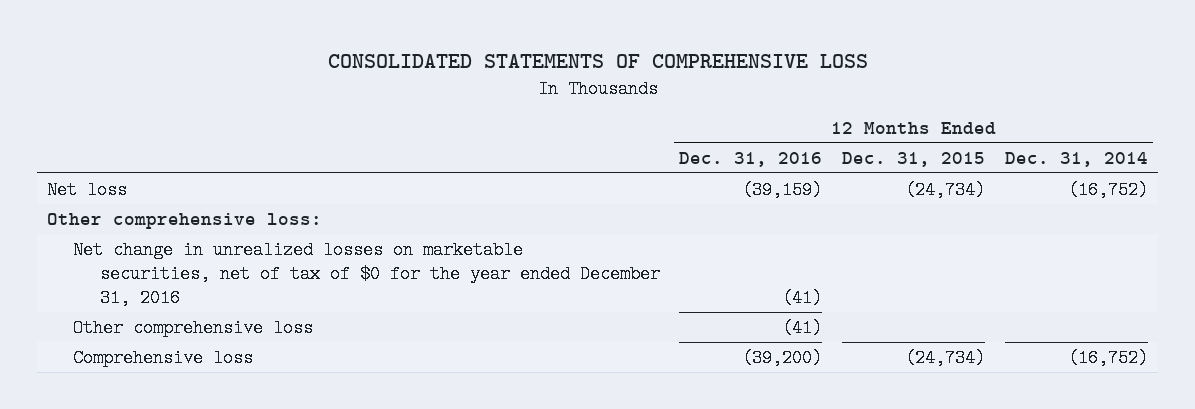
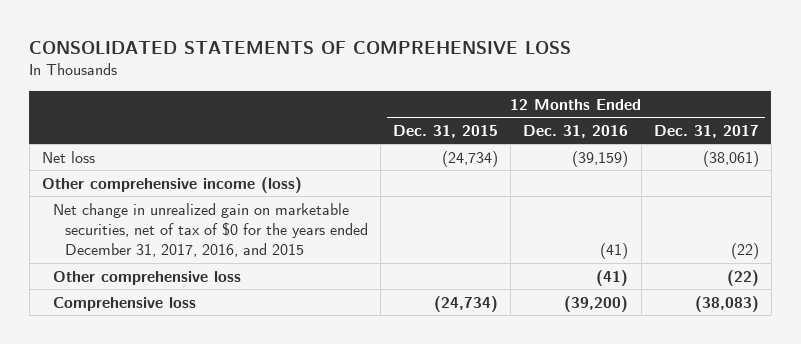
[1004,151,1148,167] Dec. 31, 2014 -> none
none -> [653,124,759,138] Dec. 31, 2017
[47,212,323,229] Other comprehensive loss: -> [41,176,302,193] Other comprehensive income (loss)
[73,240,660,307] Net change in unrealized losses on marketable securities, net of tax of $0 for the year ended December 31, 2016 -> [53,202,368,257] Net change in unrealized gain on marketable securities, net of tax of $0 for the years ended December 31, 2017, 2016, and 2015

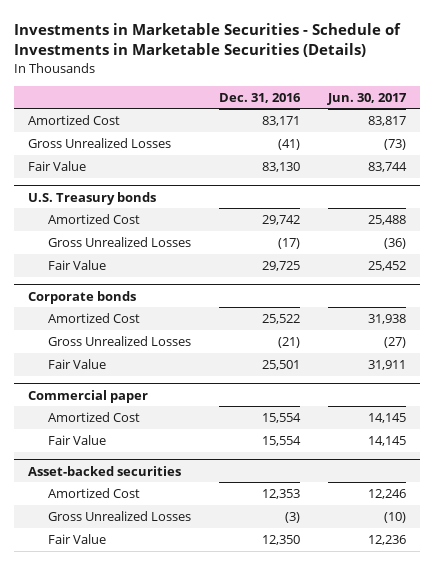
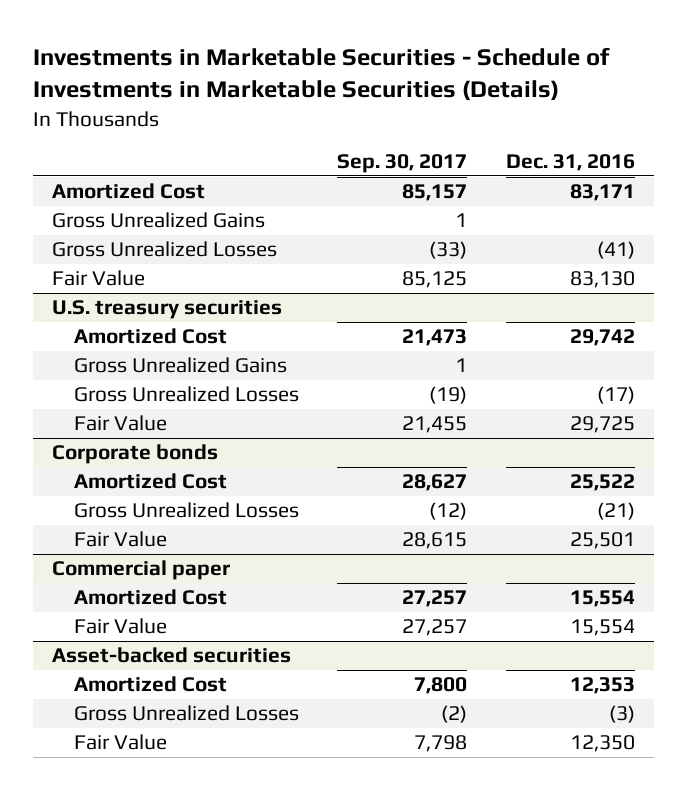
[326,92,407,105] Jun. 30, 2017 -> none
none -> [337,153,468,173] Sep. 30, 2017
none -> [51,212,265,229] Gross Unrealized Gains
[28,191,157,205] U.S. Treasury bonds -> [51,300,282,320] U.S. treasury securities
none -> [74,357,288,374] Gross Unrealized Gains

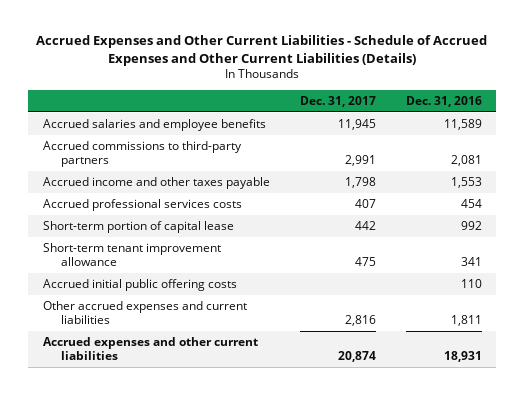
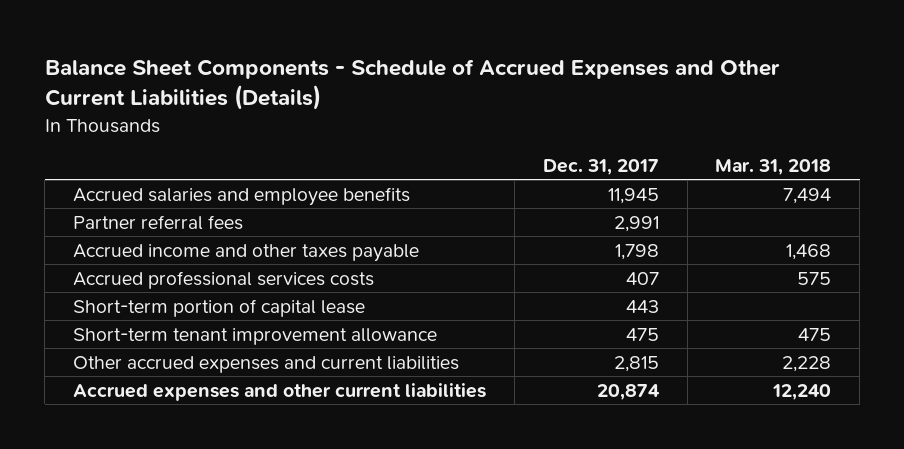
[36,35,488,66] Accrued Expenses and Other Current Liabilities - Schedule of Accrued Expenses and Other Current Liabilities (Details) -> [44,59,780,111] Balance Sheet Components - Schedule of Accrued Expenses and Other Current Liabilities (Details)
[405,95,482,107] Dec. 31, 2016 -> none
none -> [715,159,832,176] Mar. 31, 2018
[42,141,242,168] Accrued commissions to third-party partners -> [72,214,243,230] Partner referral fees
[354,221,376,231] 442 -> [625,299,659,313] 443
[42,279,237,292] Accrued initial public offering costs -> none
[344,315,376,327] 2,816 -> [613,355,659,372] 2,815

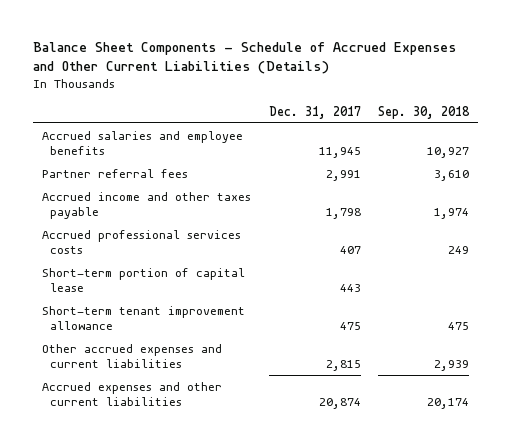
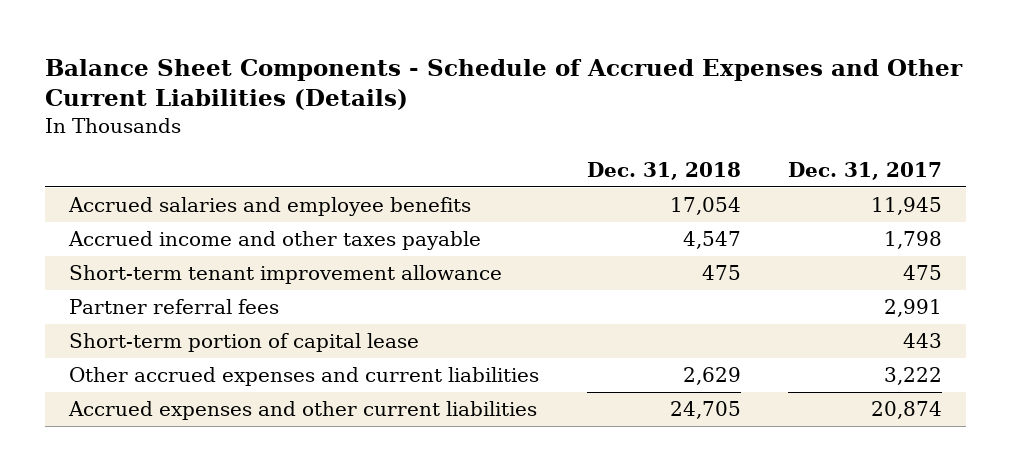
[378,105,471,119] Sep. 30, 2018 -> none
none -> [586,161,741,180] Dec. 31, 2018
[41,229,241,255] Accrued professional services costs -> none
[41,168,188,178] Partner referral fees -> [69,299,280,315] Partner referral fees
[41,267,245,293] Short-term portion of capital lease -> [69,333,420,353] Short-term portion of capital lease
[325,360,361,372] 2,815 -> [884,367,943,386] 3,222

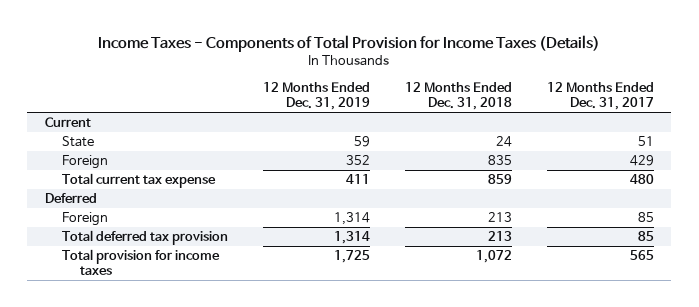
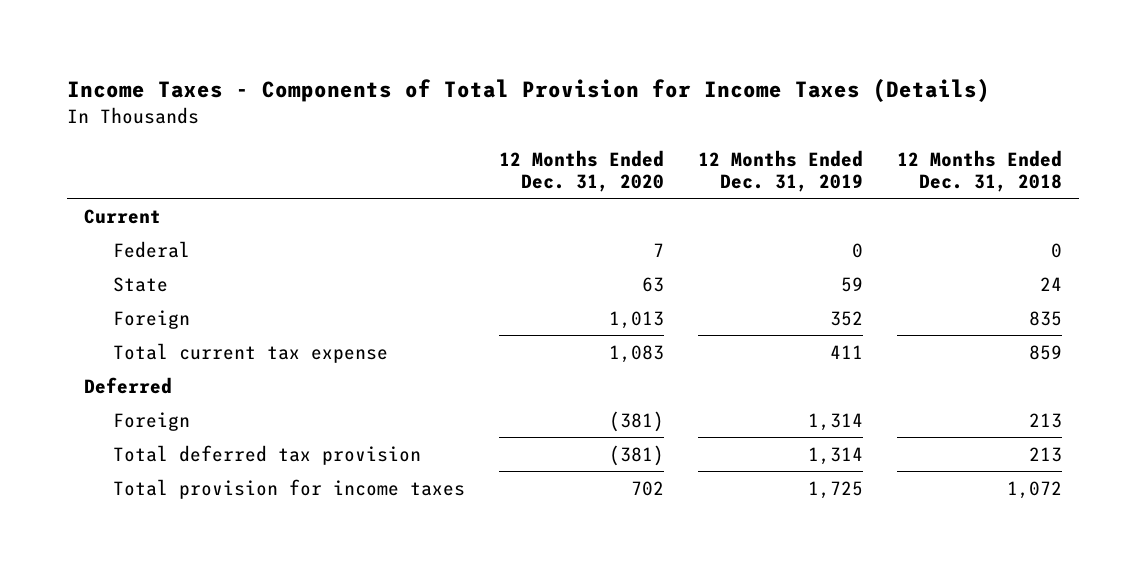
[546,82,654,111] 12 Months Ended Dec. 31, 2017 -> none
none -> [498,149,664,193] 12 Months Ended Dec. 31, 2020
none -> [112,240,190,258] Federal

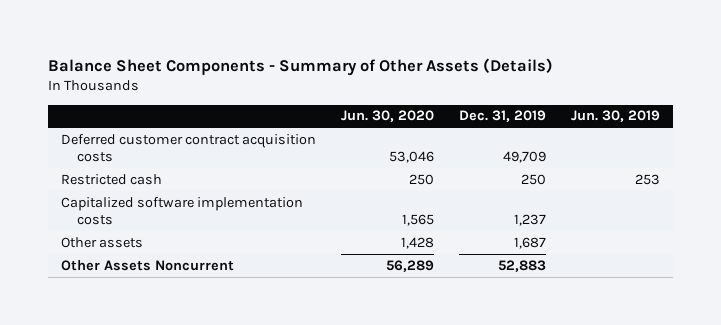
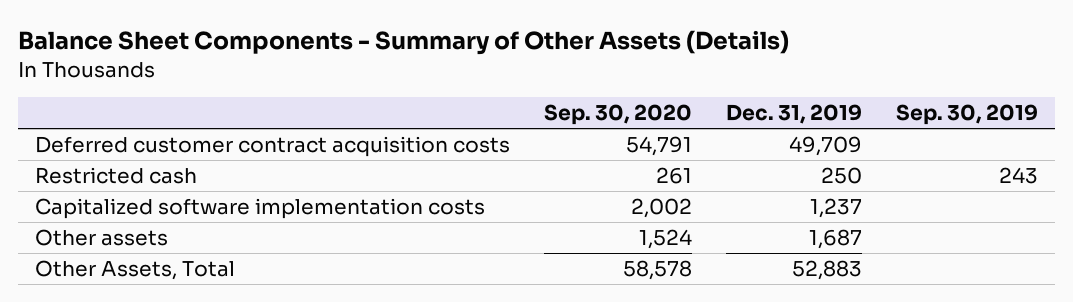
[341,110,435,123] Jun. 30, 2020 -> none
[571,110,661,123] Jun. 30, 2019 -> none
none -> [543,103,692,125] Sep. 30, 2020
none -> [896,103,1039,125] Sep. 30, 2019
[60,259,234,271] Other Assets Noncurrent -> [34,260,235,281] Other Assets, Total

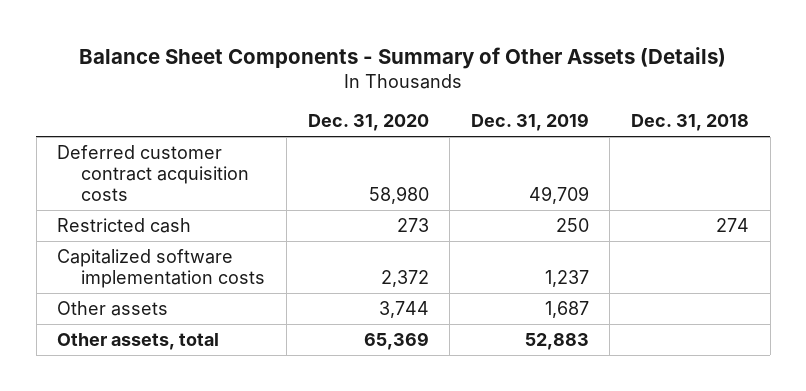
[543,103,692,125] Sep. 30, 2020 -> none
[896,103,1039,125] Sep. 30, 2019 -> none
none -> [307,114,429,132] Dec. 31, 2020
none -> [631,114,750,132] Dec. 31, 2018
[34,260,235,281] Other Assets, Total -> [57,332,220,350] Other assets, total

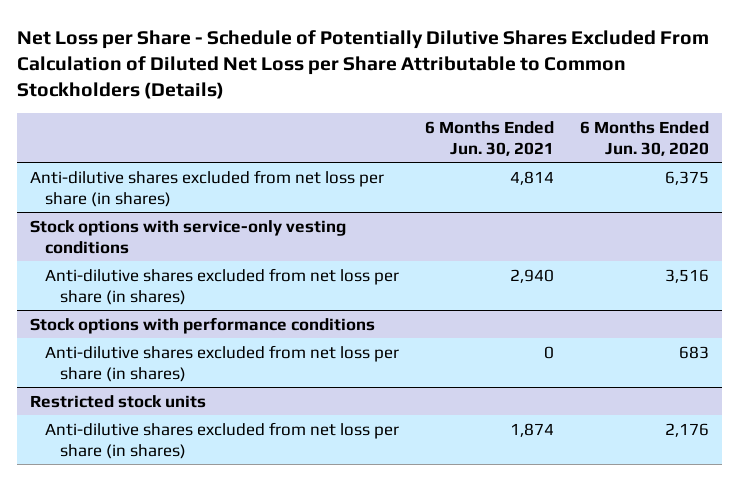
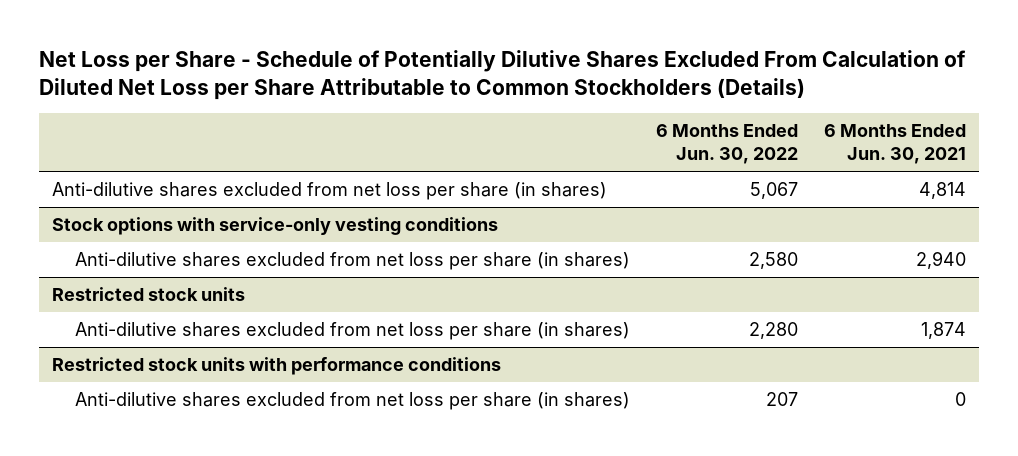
[580,120,710,156] 6 Months Ended Jun. 30, 2020 -> none
none -> [656,124,799,165] 6 Months Ended Jun. 30, 2022
[30,316,376,334] Stock options with performance conditions -> none
[45,344,400,382] Anti-dilutive shares excluded from net loss per share (in shares) -> none
none -> [51,357,501,376] Restricted stock units with performance conditions
none -> [74,392,630,411] Anti-dilutive shares excluded from net loss per share (in shares)

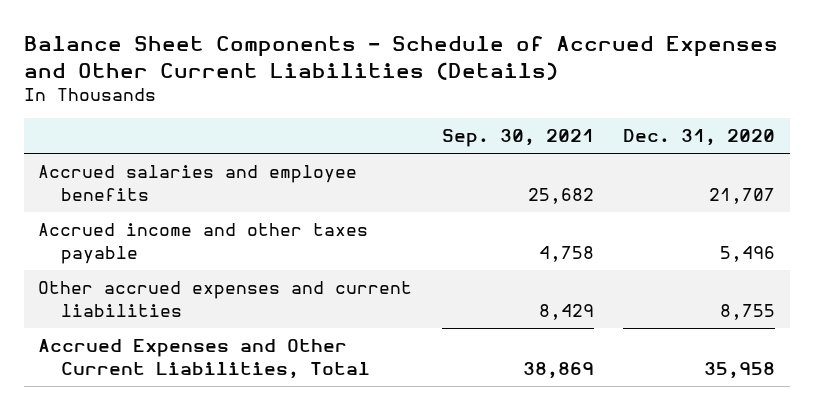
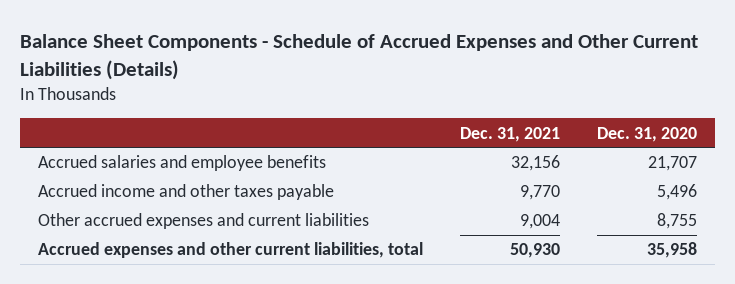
[441,129,594,148] Sep. 30, 2021 -> none
none -> [459,126,560,142] Dec. 31, 2021
[38,339,370,379] Accrued Expenses and Other Current Liabilities, Total -> [38,242,424,259] Accrued expenses and other current liabilities, total

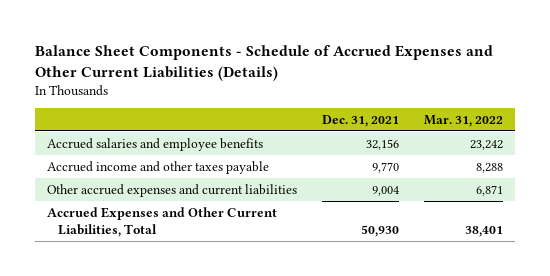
[596,126,697,142] Dec. 31, 2020 -> none
none -> [423,115,503,128] Mar. 31, 2022
[38,242,424,259] Accrued expenses and other current liabilities, total -> [47,206,278,237] Accrued Expenses and Other Current Liabilities, Total

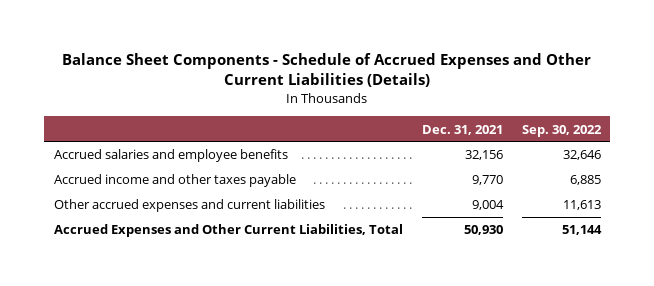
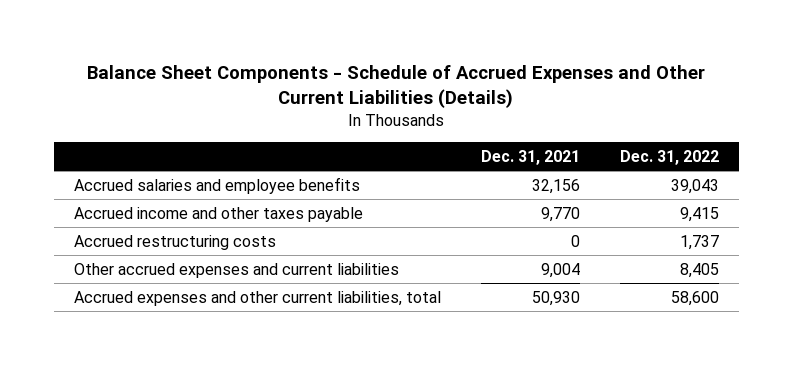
[521,124,602,137] Sep. 30, 2022 -> none
none -> [619,149,719,165] Dec. 31, 2022
none -> [73,234,276,250] Accrued restructuring costs
[53,224,403,238] Accrued Expenses and Other Current Liabilities, Total -> [73,290,441,306] Accrued expenses and other current liabilities, total

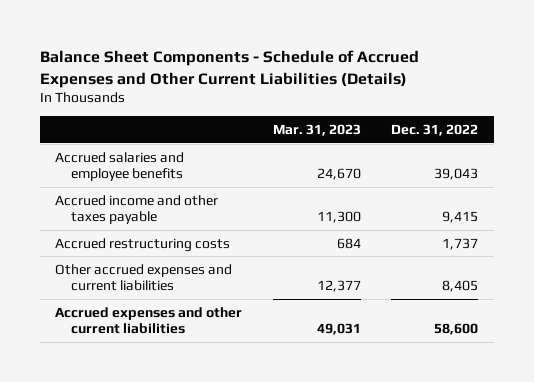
[480,149,580,165] Dec. 31, 2021 -> none
none -> [272,124,361,137] Mar. 31, 2023
[73,290,441,306] Accrued expenses and other current liabilities, total -> [55,306,243,335] Accrued expenses and other current liabilities

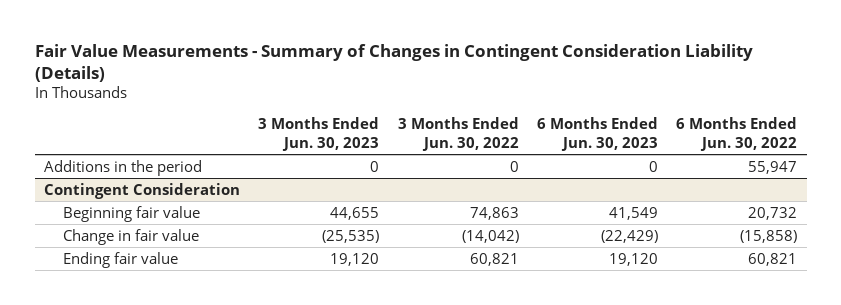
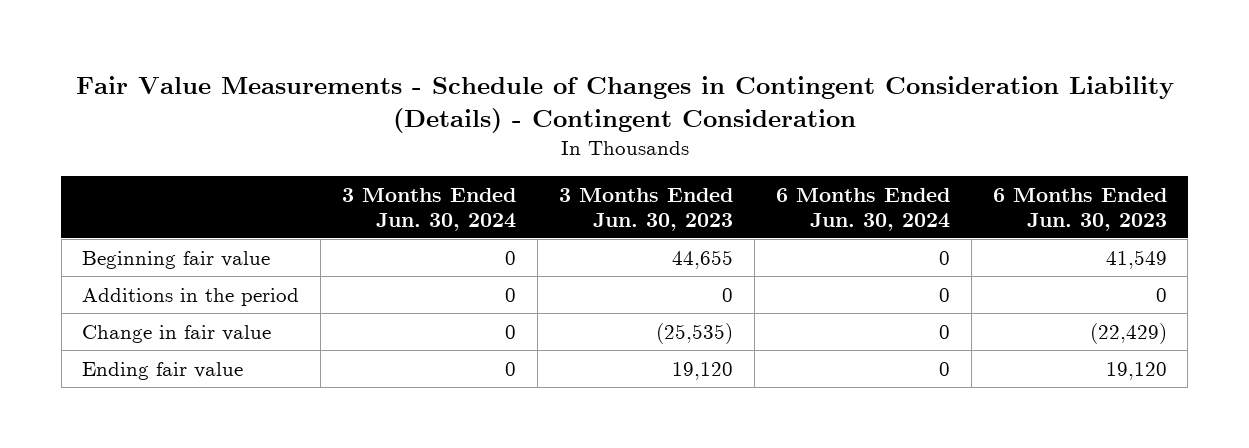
[34,43,753,83] Fair Value Measurements - Summary of Changes in Contingent Consideration Liability (Details) -> [75,75,1174,133] Fair Value Measurements - Schedule of Changes in Contingent Consideration Liability (Details) - Contingent Consideration
[397,117,519,151] 3 Months Ended Jun. 30, 2022 -> none
[676,117,798,151] 6 Months Ended Jun. 30, 2022 -> none
none -> [342,188,517,231] 3 Months Ended Jun. 30, 2024
none -> [775,188,950,231] 6 Months Ended Jun. 30, 2024
[43,182,240,199] Contingent Consideration -> none
[43,159,202,176] Additions in the period -> [82,287,300,306] Additions in the period

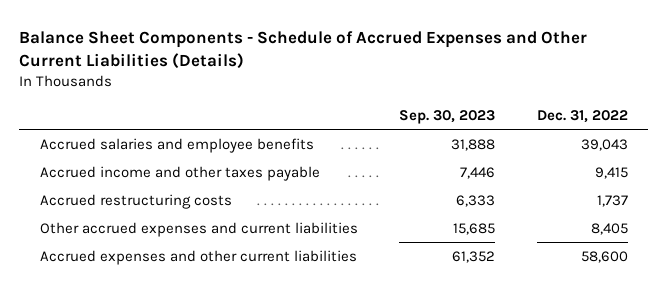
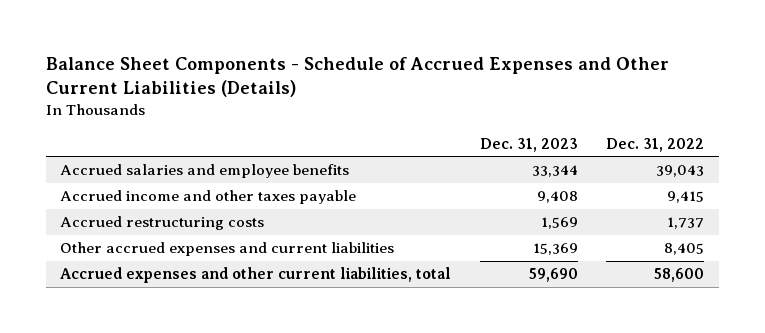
[399,109,496,124] Sep. 30, 2023 -> none
none -> [479,137,578,152] Dec. 31, 2023
[40,249,358,265] Accrued expenses and other current liabilities -> [60,267,452,284] Accrued expenses and other current liabilities, total

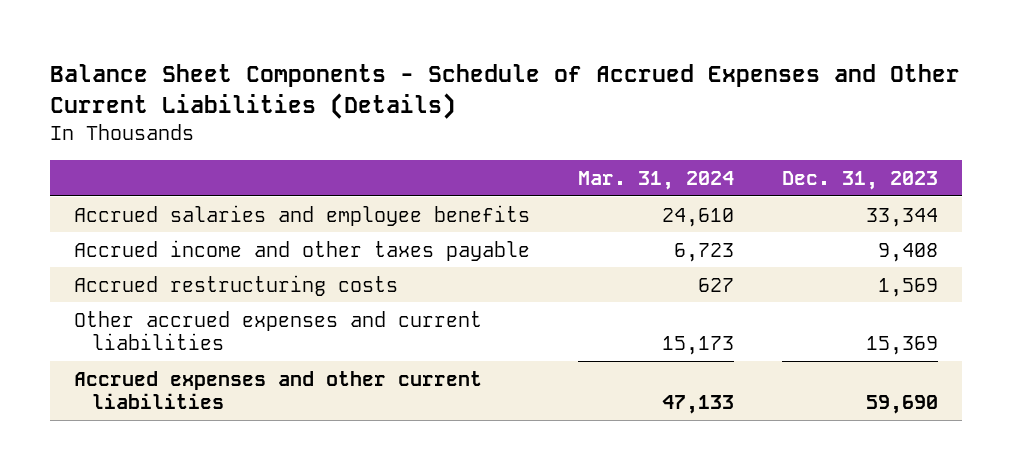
[606,137,705,152] Dec. 31, 2022 -> none
none -> [577,170,734,190] Mar. 31, 2024
[60,267,452,284] Accrued expenses and other current liabilities, total -> [74,370,483,409] Accrued expenses and other current liabilities

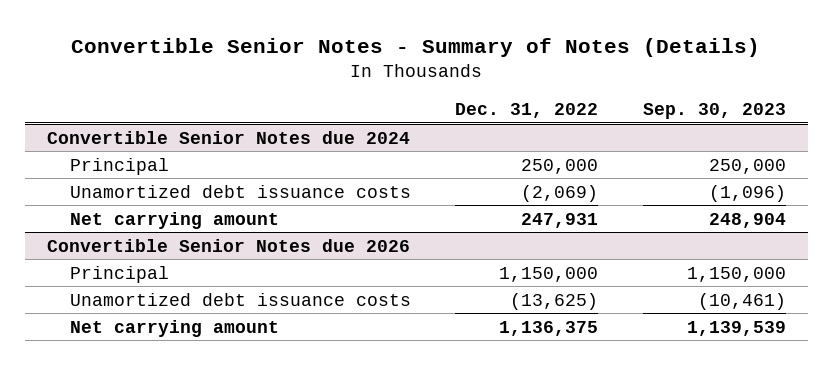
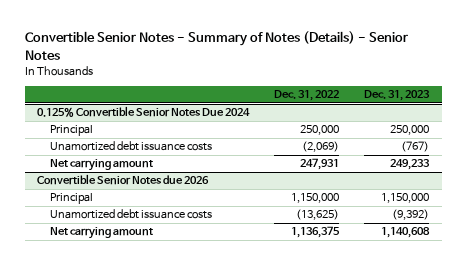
[71,37,761,57] Convertible Senior Notes - Summary of Notes (Details) -> [25,31,409,60] Convertible Senior Notes - Summary of Notes (Details) - Senior Notes
[642,103,786,120] Sep. 30, 2023 -> none
none -> [364,90,431,102] Dec. 31, 2023
[46,130,410,144] Convertible Senior Notes due 2024 -> [37,106,251,118] 0.125% Convertible Senior Notes Due 2024

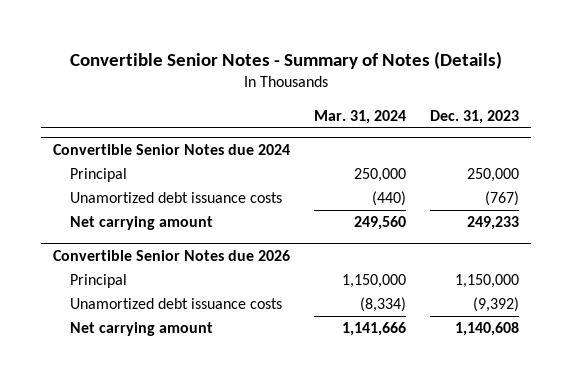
[25,31,409,60] Convertible Senior Notes - Summary of Notes (Details) - Senior Notes -> [69,50,502,69] Convertible Senior Notes - Summary of Notes (Details)
[274,90,340,102] Dec. 31, 2022 -> none
none -> [313,109,406,124] Mar. 31, 2024
[37,106,251,118] 0.125% Convertible Senior Notes Due 2024 -> [52,143,290,155] Convertible Senior Notes due 2024

